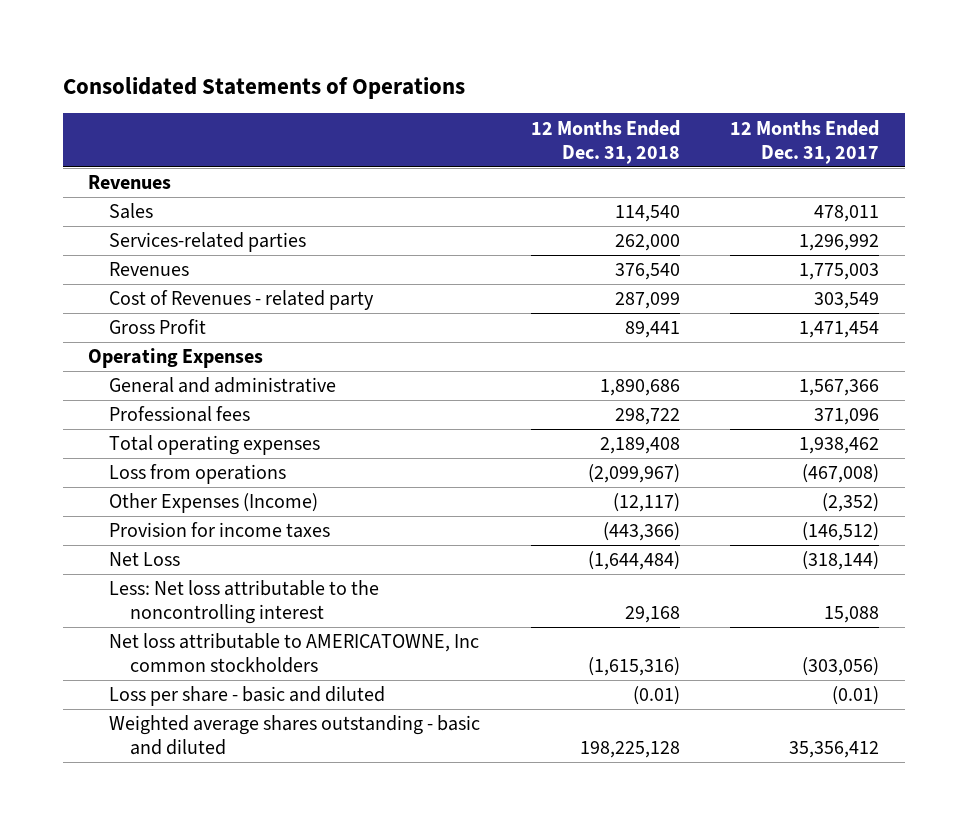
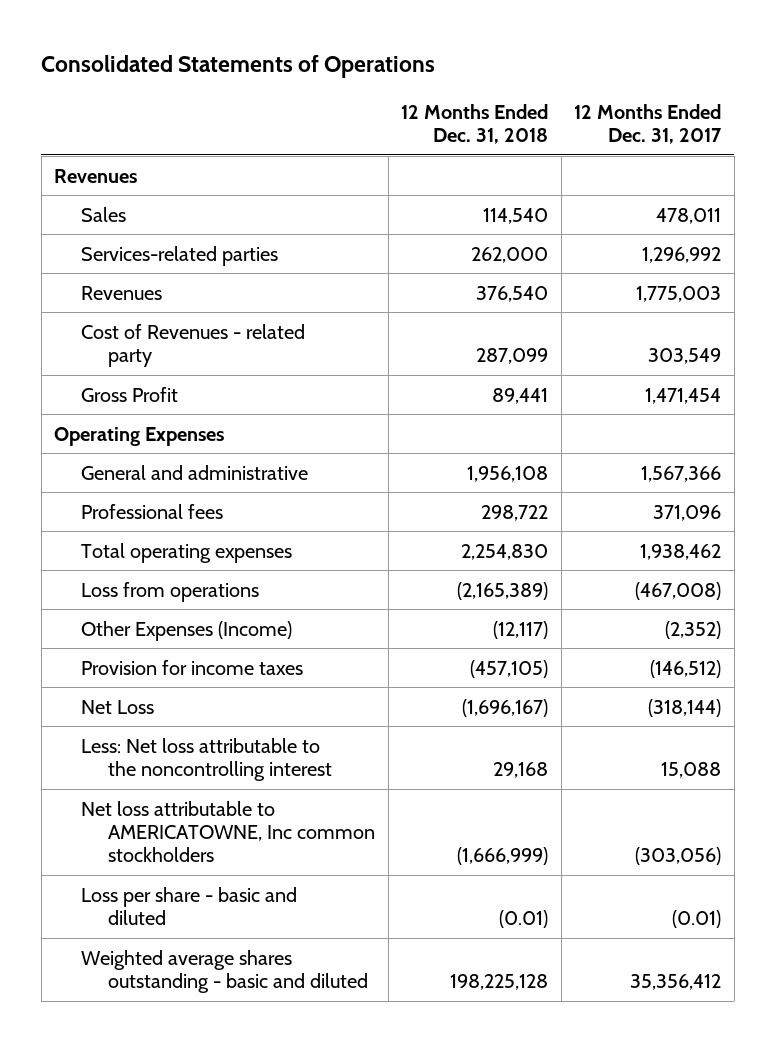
[599,379,680,397] 1,890,686 -> [467,465,549,482] 1,956,108
[599,437,680,455] 2,189,408 -> [461,543,549,560] 2,254,830
[587,464,680,484] (2,099,967) -> [457,581,549,600] (2,165,389)
[602,522,680,542] (443,366) -> [470,659,549,678] (457,105)
[587,551,680,571] (1,644,484) -> [462,698,549,717] (1,696,167)
[587,657,680,677] (1,615,316) -> [457,847,549,866] (1,666,999)

